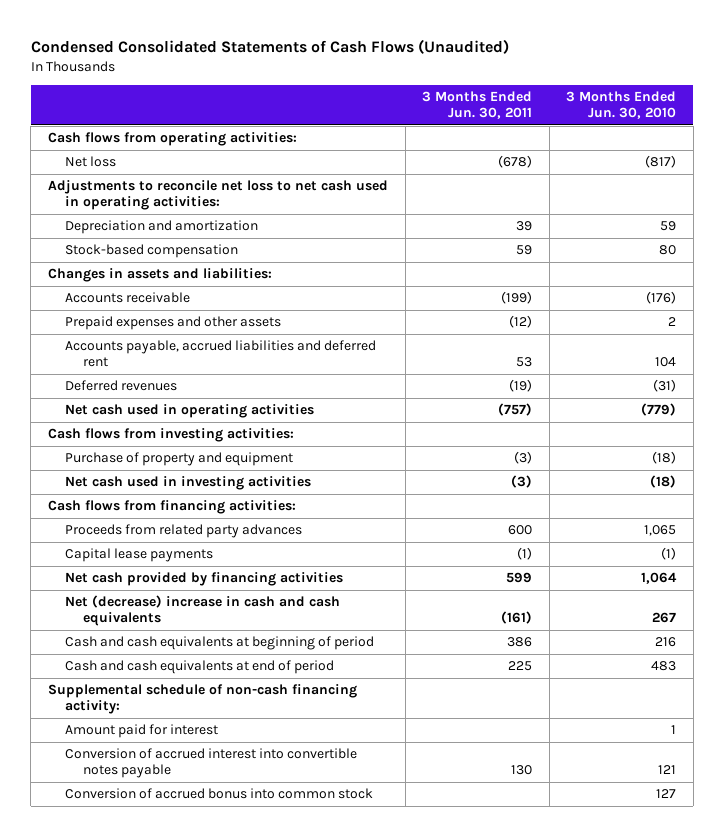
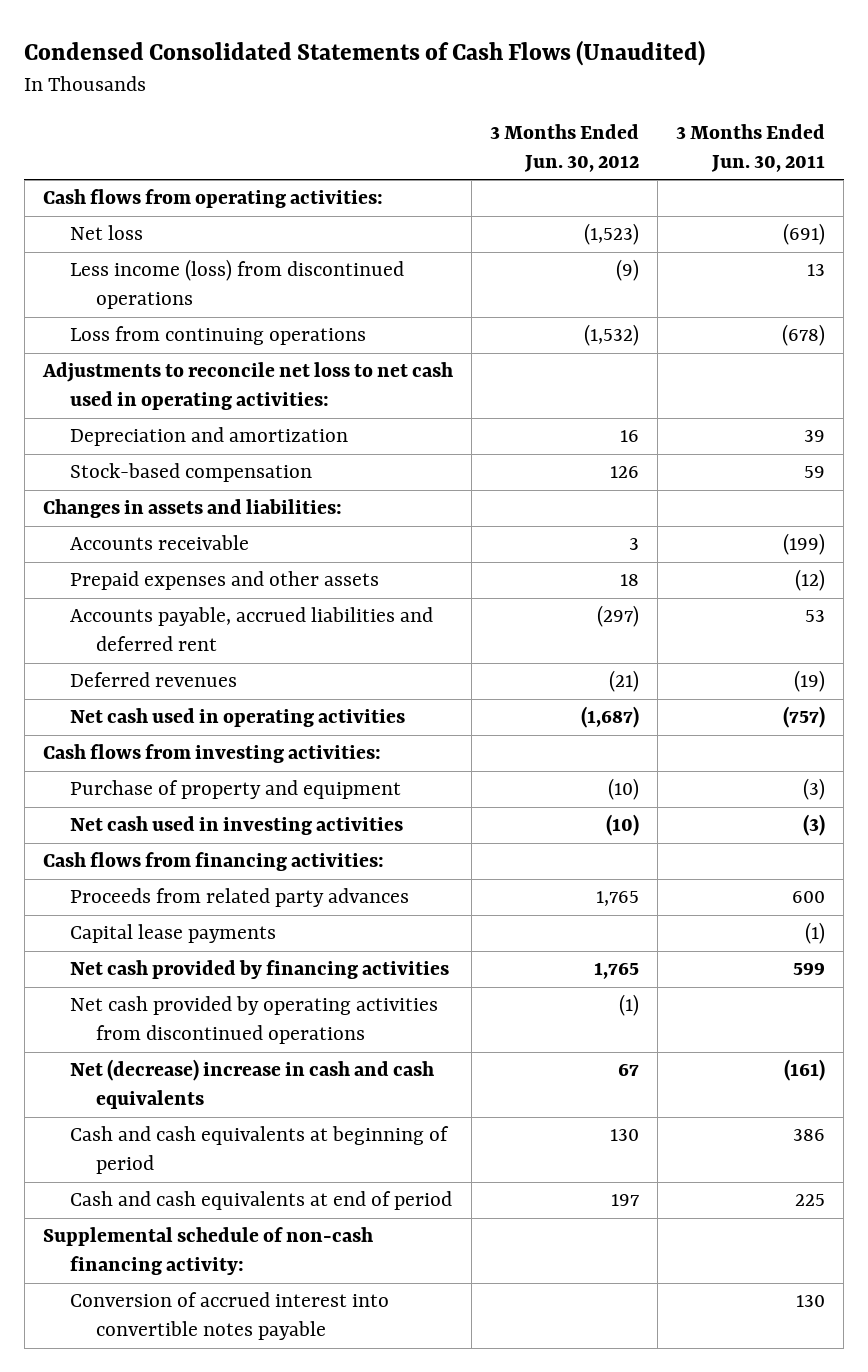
[566,90,677,120] 3 Months Ended Jun. 30, 2010 -> none
none -> [490,124,640,172] 3 Months Ended Jun. 30, 2012
[498,155,533,169] (678) -> [783,223,826,246] (691)
none -> [69,259,404,310] Less income (loss) from discontinued operations
none -> [69,326,366,346] Loss from continuing operations
none -> [69,996,438,1045] Net cash provided by operating activities from discontinued operations
[65,724,219,739] Amount paid for interest -> none
[65,788,374,800] Conversion of accrued bonus into common stock -> none

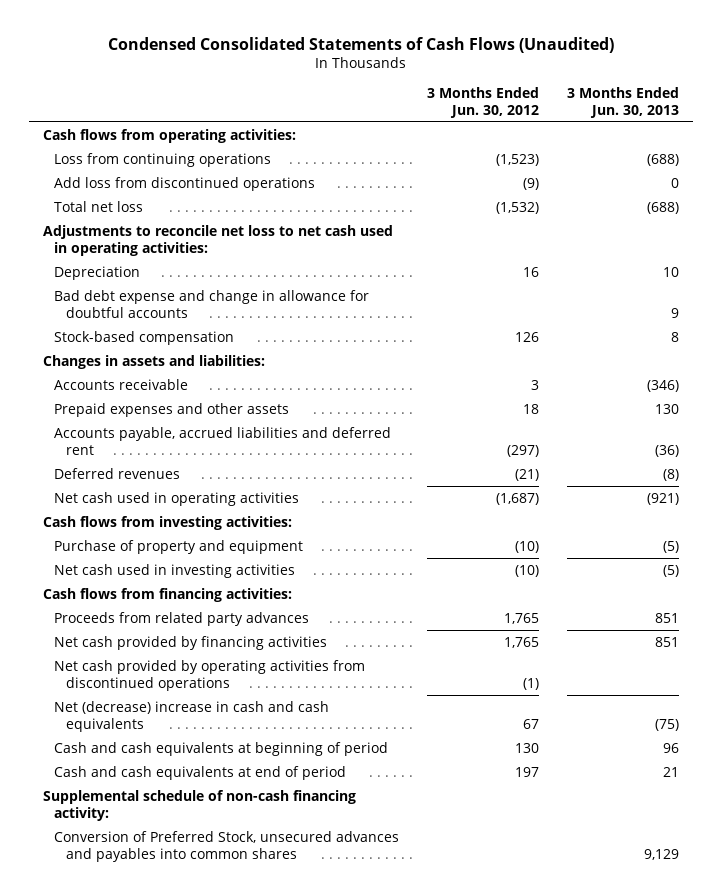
[676,124,826,172] 3 Months Ended Jun. 30, 2011 -> none
none -> [566,86,679,118] 3 Months Ended Jun. 30, 2013
[69,225,143,241] Net loss -> [54,152,272,167] Loss from continuing operations
[69,259,404,310] Less income (loss) from discontinued operations -> [54,176,316,191] Add loss from discontinued operations
[69,326,366,346] Loss from continuing operations -> [54,200,144,212] Total net loss
[69,427,348,447] Depreciation and amortization -> [54,265,141,280] Depreciation
none -> [54,289,370,318] Bad debt expense and change in allowance for doubtful accounts
[69,924,276,944] Capital lease payments -> none
[69,1292,389,1341] Conversion of accrued interest into convertible notes payable -> none
none -> [54,830,400,862] Conversion of Preferred Stock, unsecured advances and payables into common shares

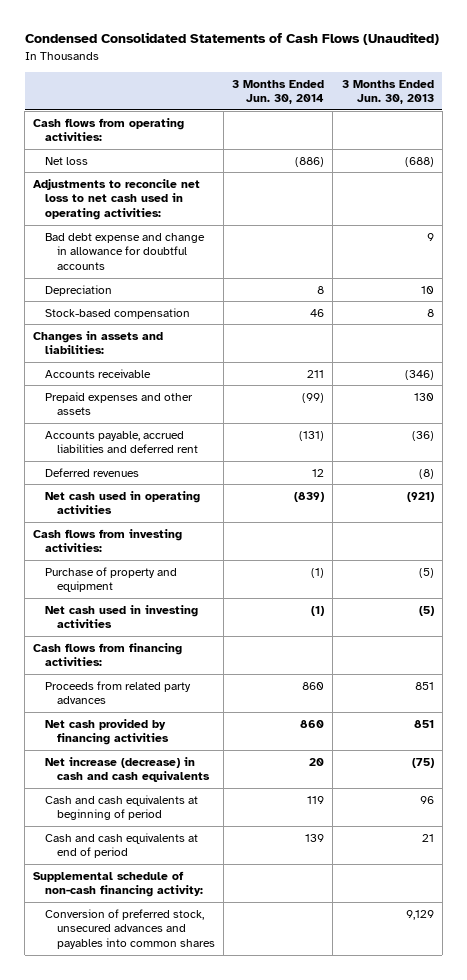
[427,86,540,118] 3 Months Ended Jun. 30, 2012 -> none
none -> [232,79,325,105] 3 Months Ended Jun. 30, 2014
[54,152,272,167] Loss from continuing operations -> none
[54,176,316,191] Add loss from discontinued operations -> none
[54,200,144,212] Total net loss -> [45,156,89,165] Net loss
[54,265,141,280] Depreciation -> [45,284,113,296] Depreciation
[54,659,366,691] Net cash provided by operating activities from discontinued operations -> none
[54,700,330,732] Net (decrease) increase in cash and cash equivalents -> [45,756,210,783] Net increase (decrease) in cash and cash equivalents
[54,830,400,862] Conversion of Preferred Stock, unsecured advances and payables into common shares -> [45,908,215,950] Conversion of preferred stock, unsecured advances and payables into common shares

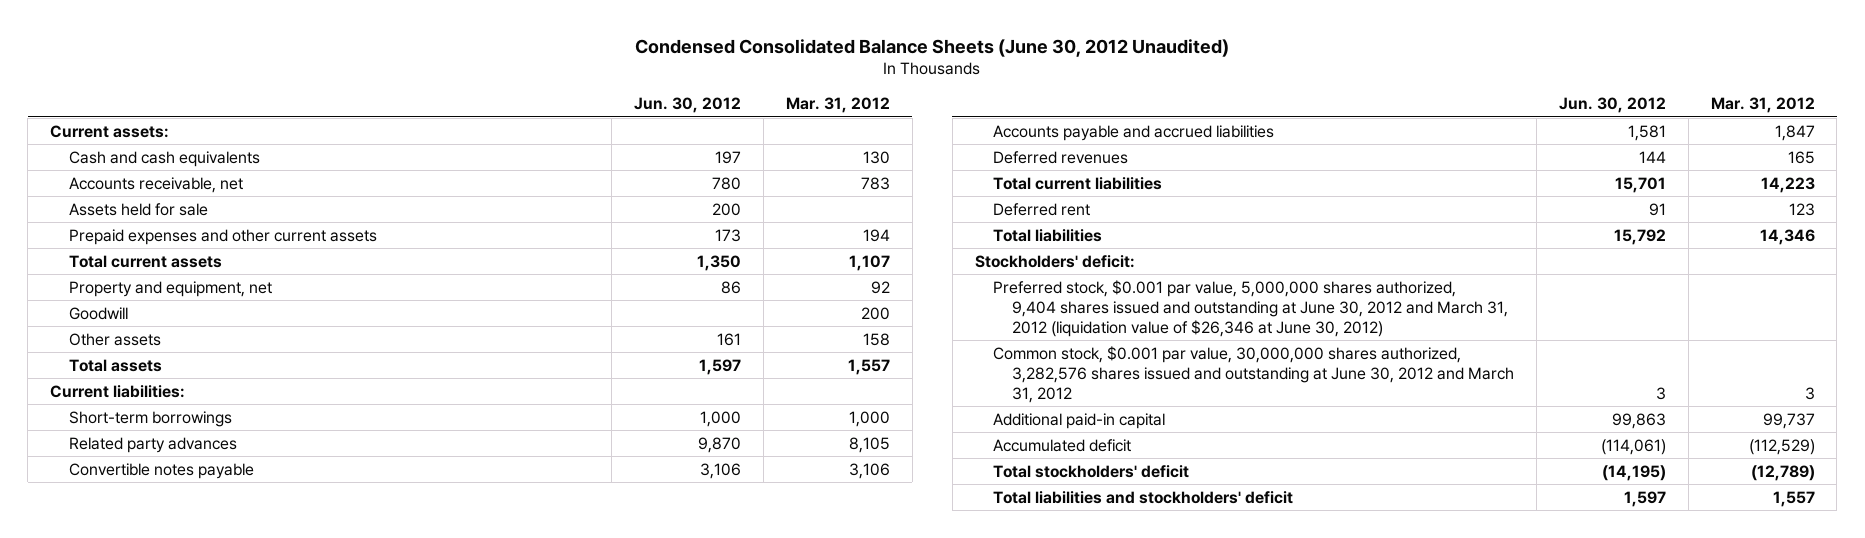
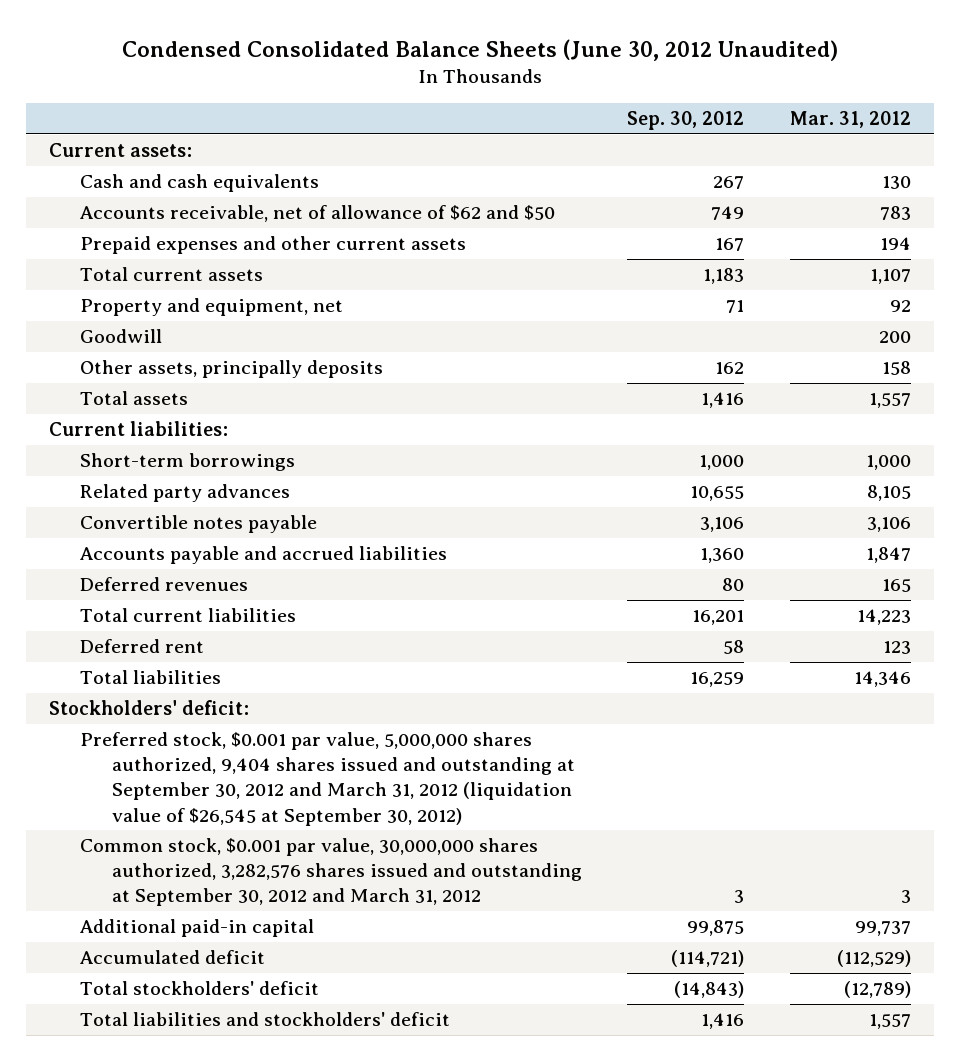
[633,97,741,114] Jun. 30, 2012 -> none
none -> [627,111,745,131] Sep. 30, 2012
[68,202,208,216] Assets held for sale -> none
[68,176,243,193] Accounts receivable, net -> [80,205,556,223] Accounts receivable, net of allowance of $62 and $50
[68,332,161,346] Other assets -> [80,360,384,379] Other assets, principally deposits
[993,279,1508,337] Preferred stock, $0.001 par value, 5,000,000 shares authorized, 9,404 shares issued and outstanding at June 30, 2012 and March 31, 2012 (liquidation value of $26,346 at June 30, 2012) -> [80,732,575,826] Preferred stock, $0.001 par value, 5,000,000 shares authorized, 9,404 shares issued and outstanding at September 30, 2012 and March 31, 2012 (liquidation value of $26,545 at September 30, 2012)
[993,345,1514,403] Common stock, $0.001 par value, 30,000,000 shares authorized, 3,282,576 shares issued and outstanding at June 30, 2012 and March 31, 2012 -> [80,838,582,907] Common stock, $0.001 par value, 30,000,000 shares authorized, 3,282,576 shares issued and outstanding at September 30, 2012 and March 31, 2012

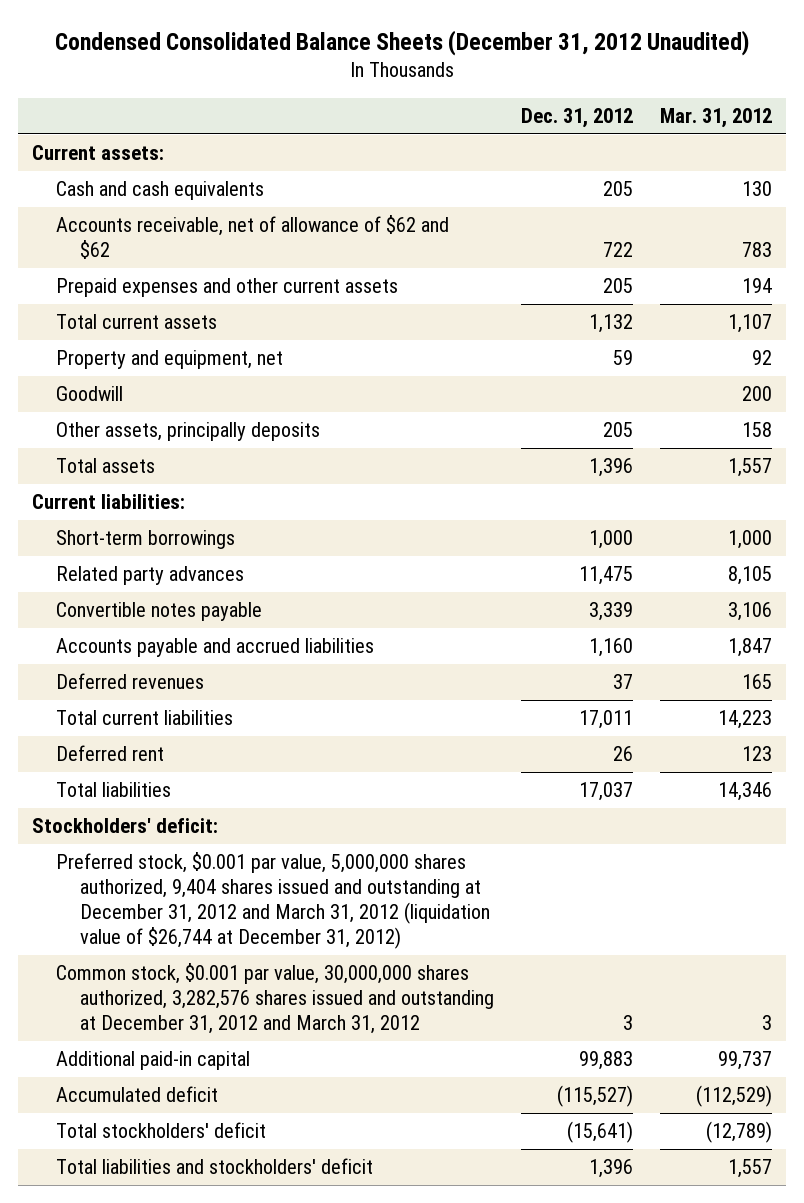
[121,38,838,61] Condensed Consolidated Balance Sheets (June 30, 2012 Unaudited) -> [54,29,749,56] Condensed Consolidated Balance Sheets (December 31, 2012 Unaudited)
[627,111,745,131] Sep. 30, 2012 -> none
none -> [520,107,633,128] Dec. 31, 2012
[80,205,556,223] Accounts receivable, net of allowance of $62 and $50 -> [55,215,449,260] Accounts receivable, net of allowance of $62 and $62
[80,732,575,826] Preferred stock, $0.001 par value, 5,000,000 shares authorized, 9,404 shares issued and outstanding at September 30, 2012 and March 31, 2012 (liquidation value of $26,545 at September 30, 2012) -> [55,852,490,950] Preferred stock, $0.001 par value, 5,000,000 shares authorized, 9,404 shares issued and outstanding at December 31, 2012 and March 31, 2012 (liquidation value of $26,744 at December 31, 2012)
[80,838,582,907] Common stock, $0.001 par value, 30,000,000 shares authorized, 3,282,576 shares issued and outstanding at September 30, 2012 and March 31, 2012 -> [55,963,494,1035] Common stock, $0.001 par value, 30,000,000 shares authorized, 3,282,576 shares issued and outstanding at December 31, 2012 and March 31, 2012

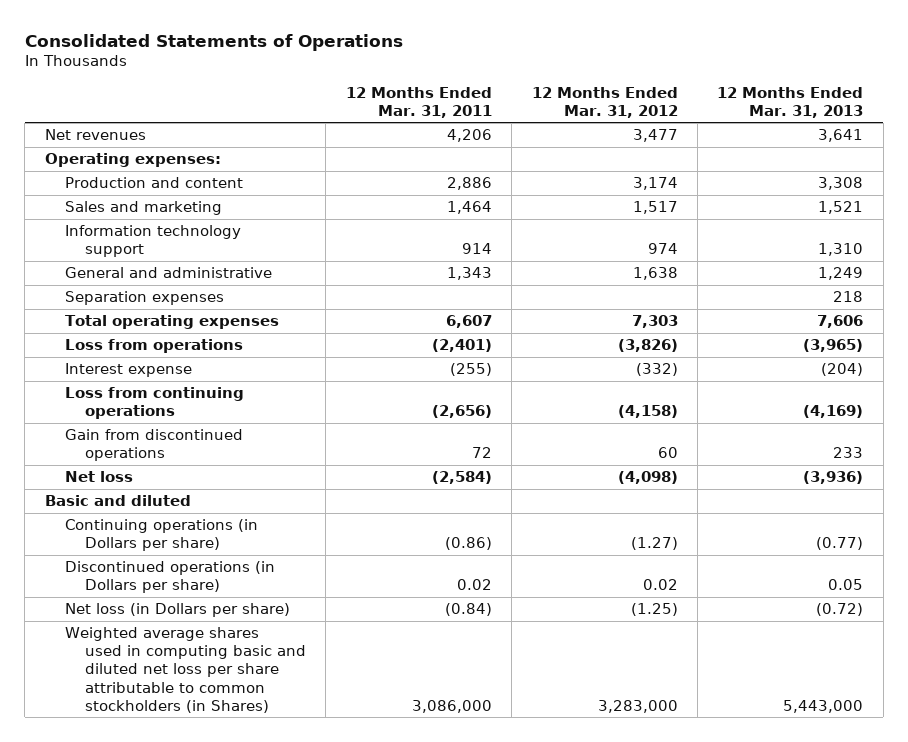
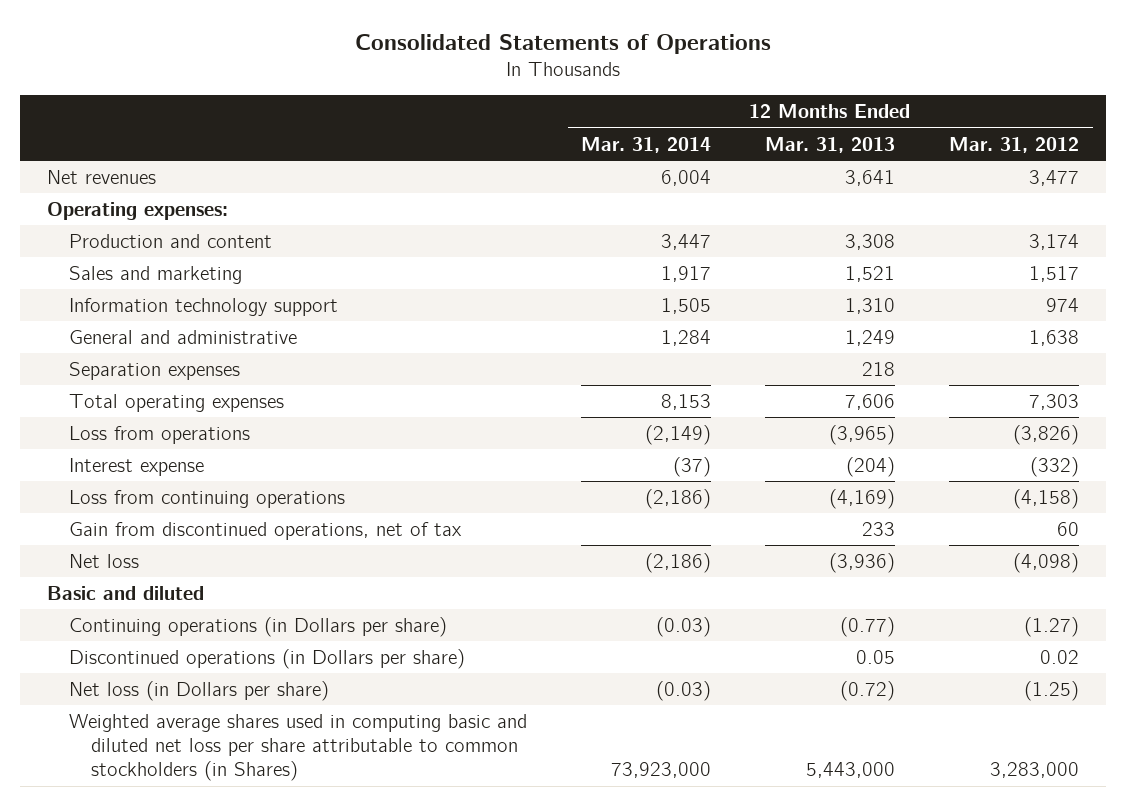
[345,86,492,118] 12 Months Ended Mar. 31, 2011 -> none
none -> [581,136,712,153] Mar. 31, 2014
[64,429,243,462] Gain from discontinued operations -> [68,521,462,540] Gain from discontinued operations, net of tax

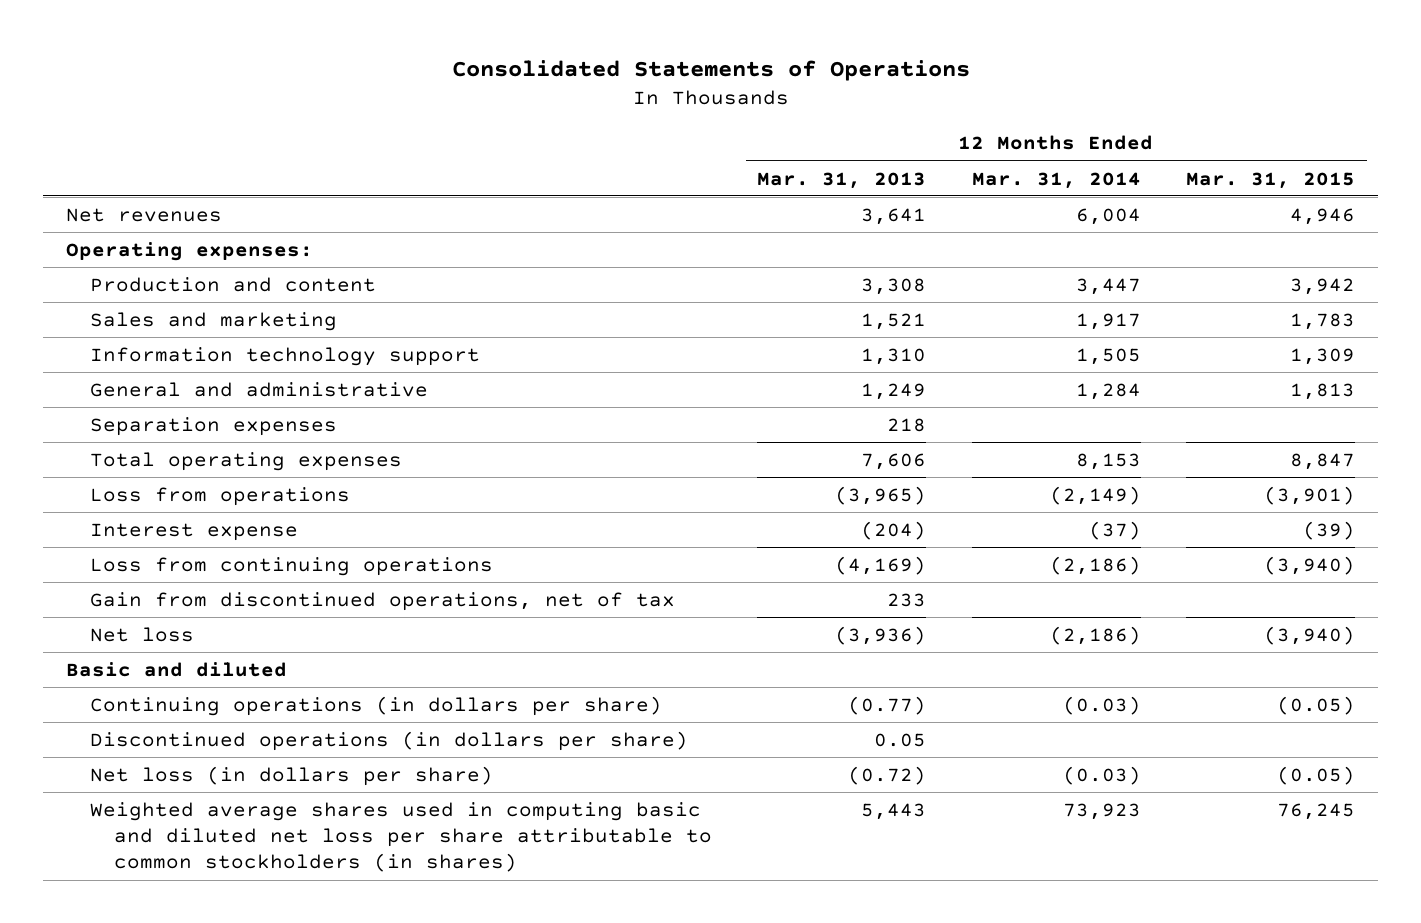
[949,136,1080,153] Mar. 31, 2012 -> none
none -> [1186,171,1356,189] Mar. 31, 2015
[68,616,447,637] Continuing operations (in Dollars per share) -> [89,695,662,716] Continuing operations (in dollars per share)
[68,648,465,669] Discontinued operations (in Dollars per share) -> [89,730,688,751] Discontinued operations (in dollars per share)
[68,680,329,701] Net loss (in Dollars per share) -> [89,765,493,786] Net loss (in dollars per share)
[68,713,527,782] Weighted average shares used in computing basic and diluted net loss per share attributable to common stockholders (in Shares) -> [89,801,712,873] Weighted average shares used in computing basic and diluted net loss per share attributable to common stockholders (in shares)
[611,762,712,779] 73,923,000 -> [1062,802,1141,820] 73,923
[806,762,896,779] 5,443,000 -> [861,802,927,820] 5,443

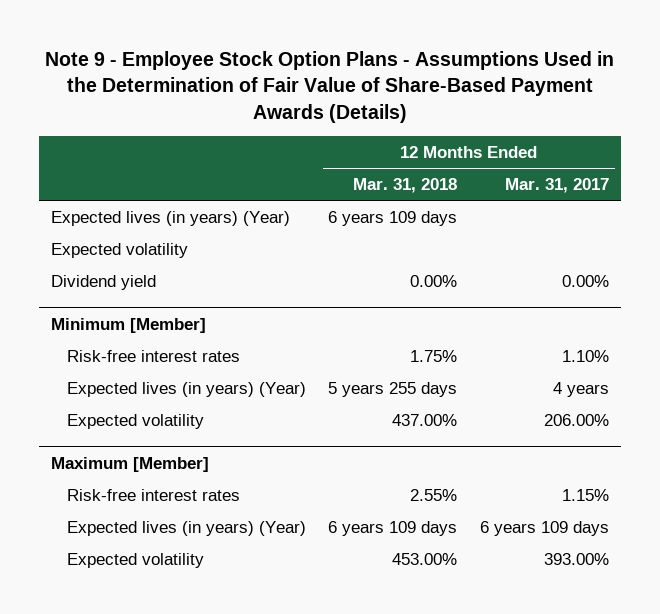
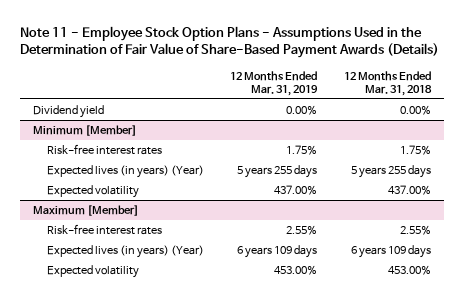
[45,50,615,123] Note 9 - Employee Stock Option Plans - Assumptions Used in the Determination of Fair Value of Share-Based Payment Awards (Details) -> [19,26,439,59] Note 11 - Employee Stock Option Plans - Assumptions Used in the Determination of Fair Value of Share-Based Payment Awards (Details)
[505,178,610,194] Mar. 31, 2017 -> none
none -> [230,70,319,96] 12 Months Ended Mar. 31, 2019
[50,211,290,227] Expected lives (in years) (Year) -> none
[50,243,188,259] Expected volatility -> none

